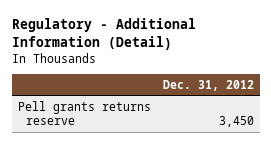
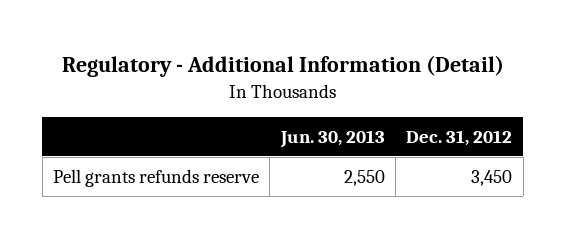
none -> [279,129,385,148] Jun. 30, 2013
[17,100,151,126] Pell grants returns reserve -> [52,168,259,187] Pell grants refunds reserve

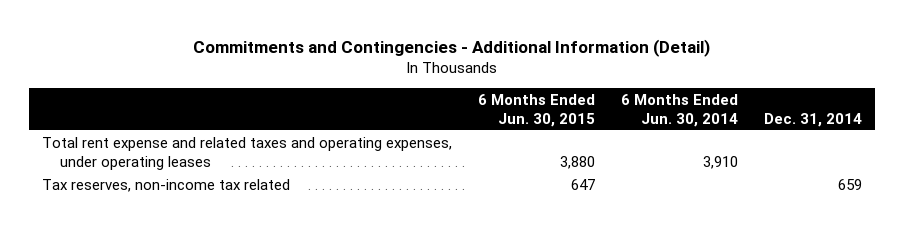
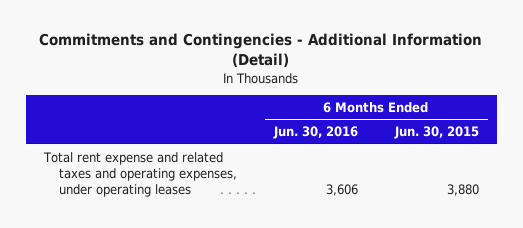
[621,93,739,127] 6 Months Ended Jun. 30, 2014 -> none
[764,112,863,127] Dec. 31, 2014 -> none
none -> [272,126,358,140] Jun. 30, 2016
[42,178,291,192] Tax reserves, non-income tax related -> none

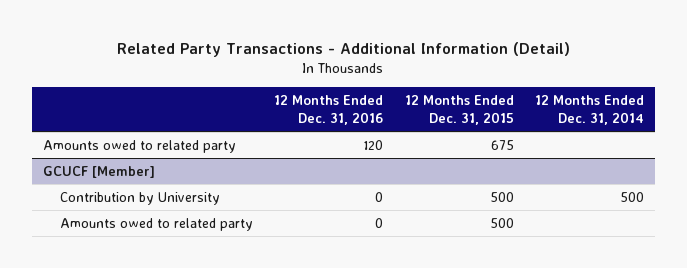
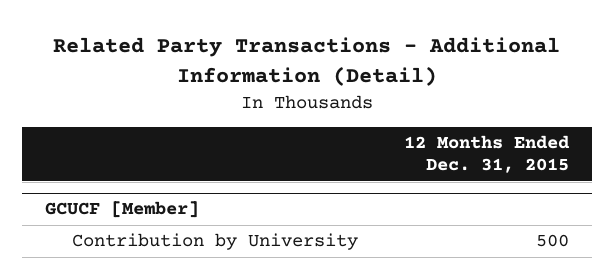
[274,94,384,125] 12 Months Ended Dec. 31, 2016 -> none
[534,94,644,125] 12 Months Ended Dec. 31, 2014 -> none
[42,139,236,153] Amounts owed to related party -> none
[60,217,254,231] Amounts owed to related party -> none

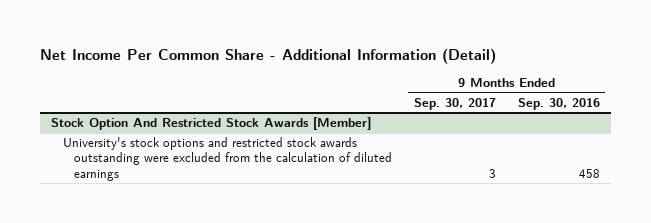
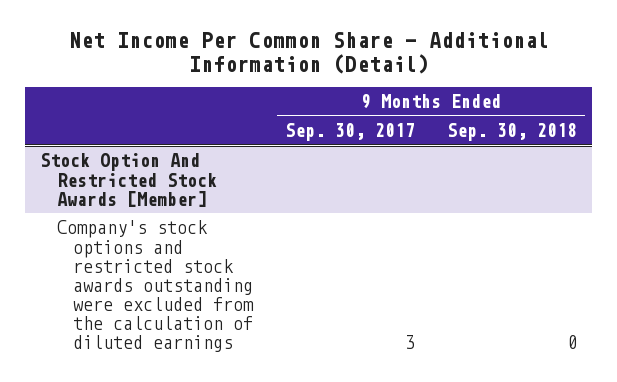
[517,97,600,110] Sep. 30, 2016 -> none
none -> [446,123,577,142] Sep. 30, 2018
[62,137,392,181] University's stock options and restricted stock awards outstanding were excluded from the calculation of diluted earnings -> [56,220,254,353] Company's stock options and restricted stock awards outstanding were excluded from the calculation of diluted earnings

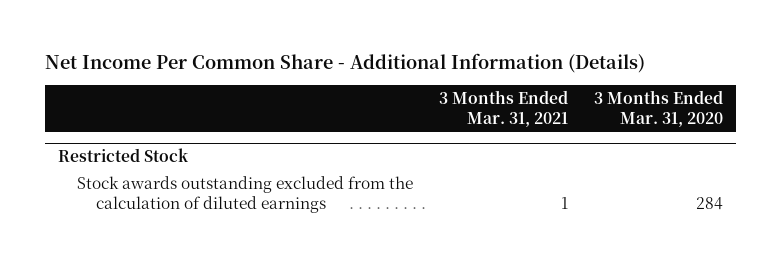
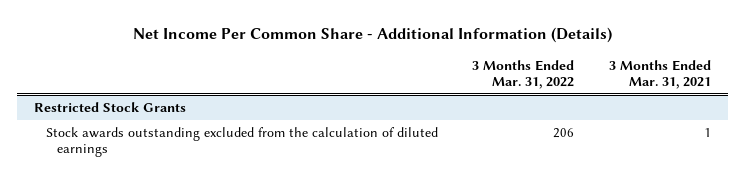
[593,89,723,127] 3 Months Ended Mar. 31, 2020 -> none
none -> [472,59,575,89] 3 Months Ended Mar. 31, 2022
[57,148,189,163] Restricted Stock -> [34,101,187,112] Restricted Stock Grants

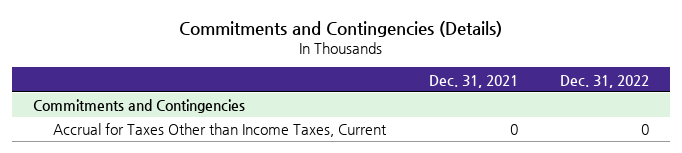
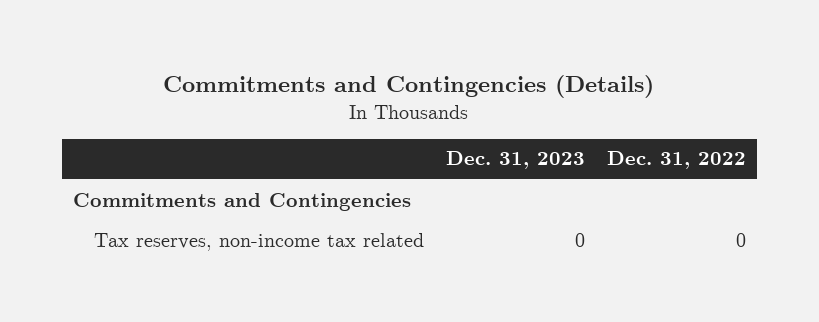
[428,74,518,88] Dec. 31, 2021 -> none
none -> [446,151,586,170] Dec. 31, 2023
[52,123,387,138] Accrual for Taxes Other than Income Taxes, Current -> [94,232,425,251] Tax reserves, non-income tax related

